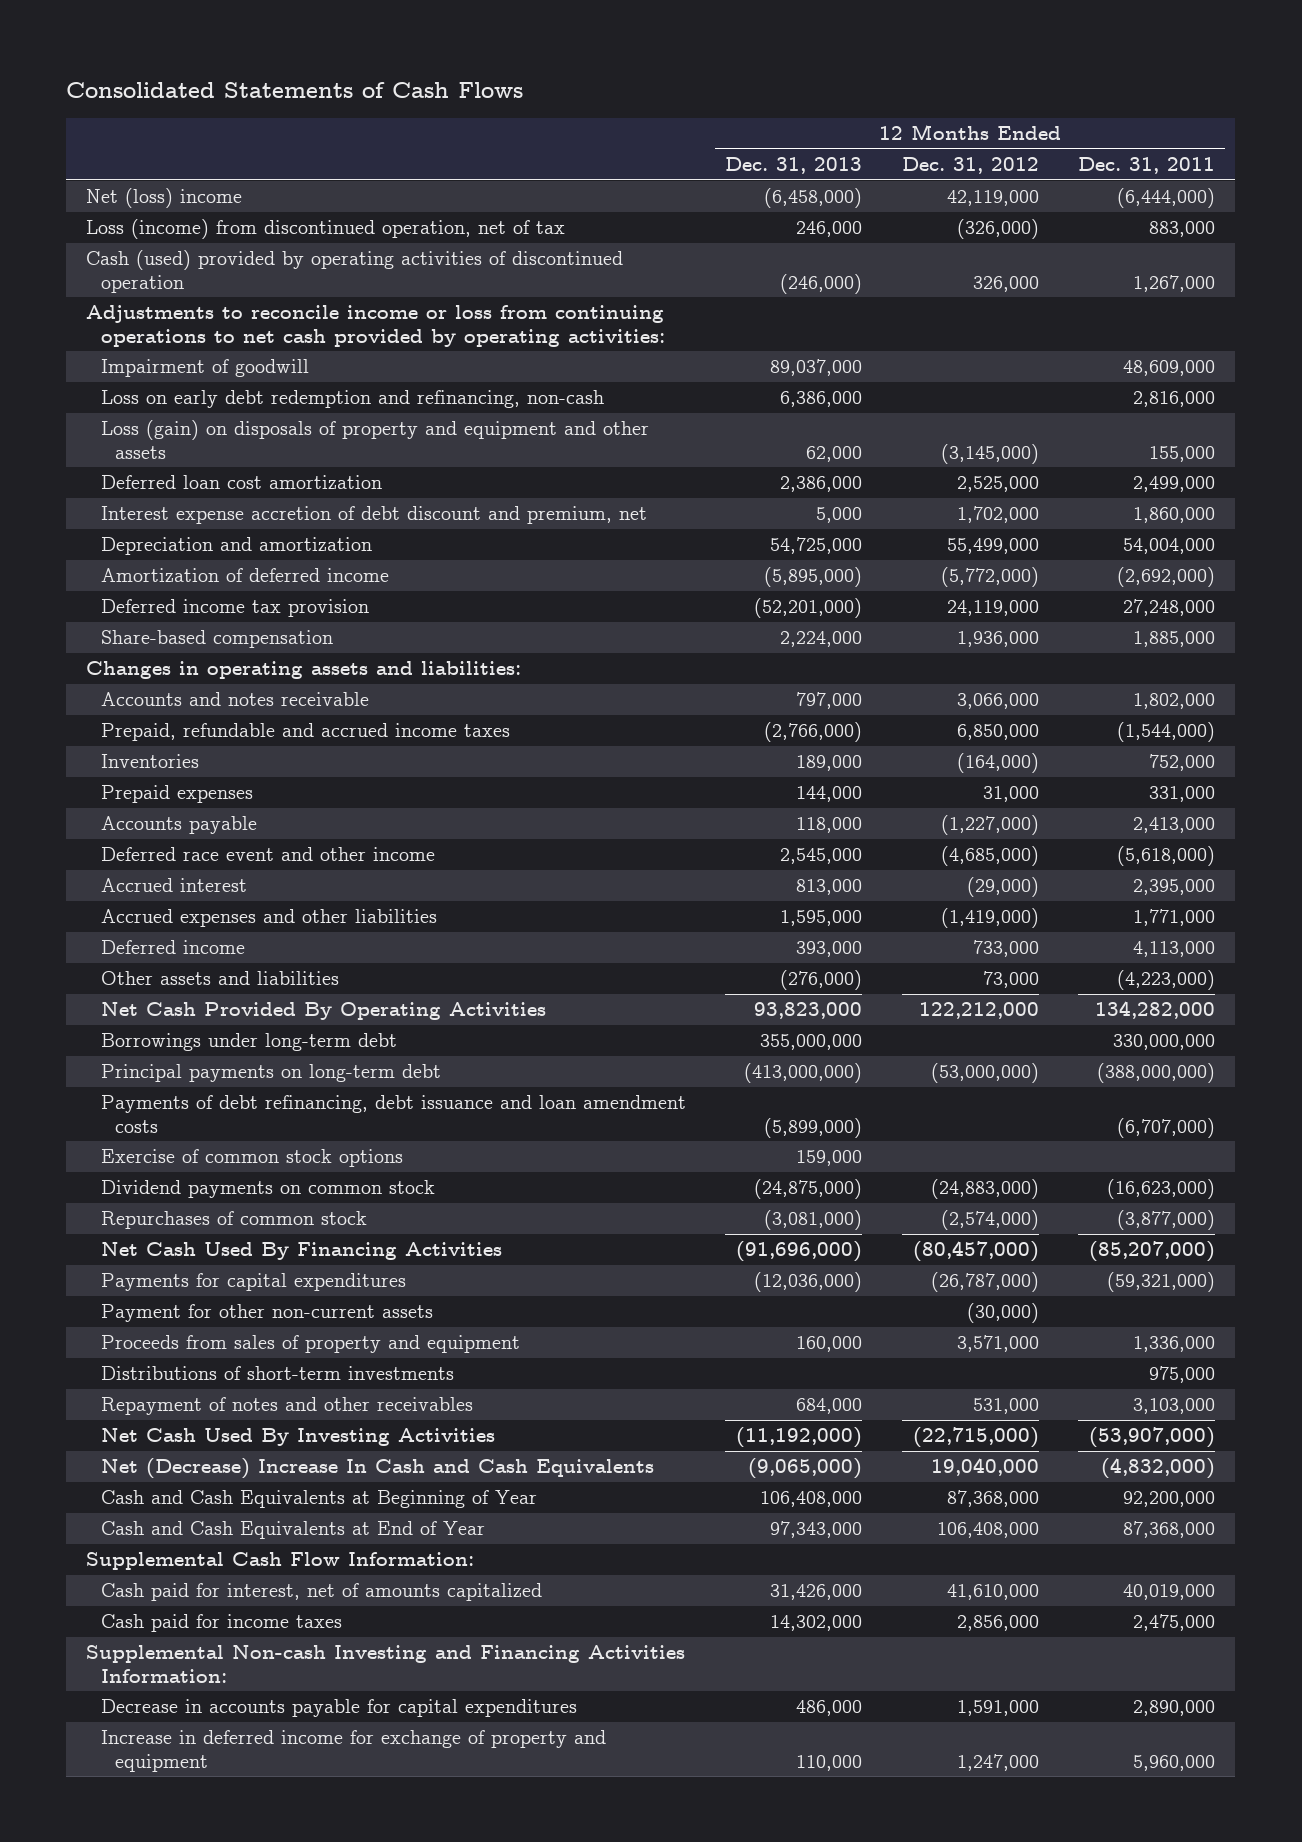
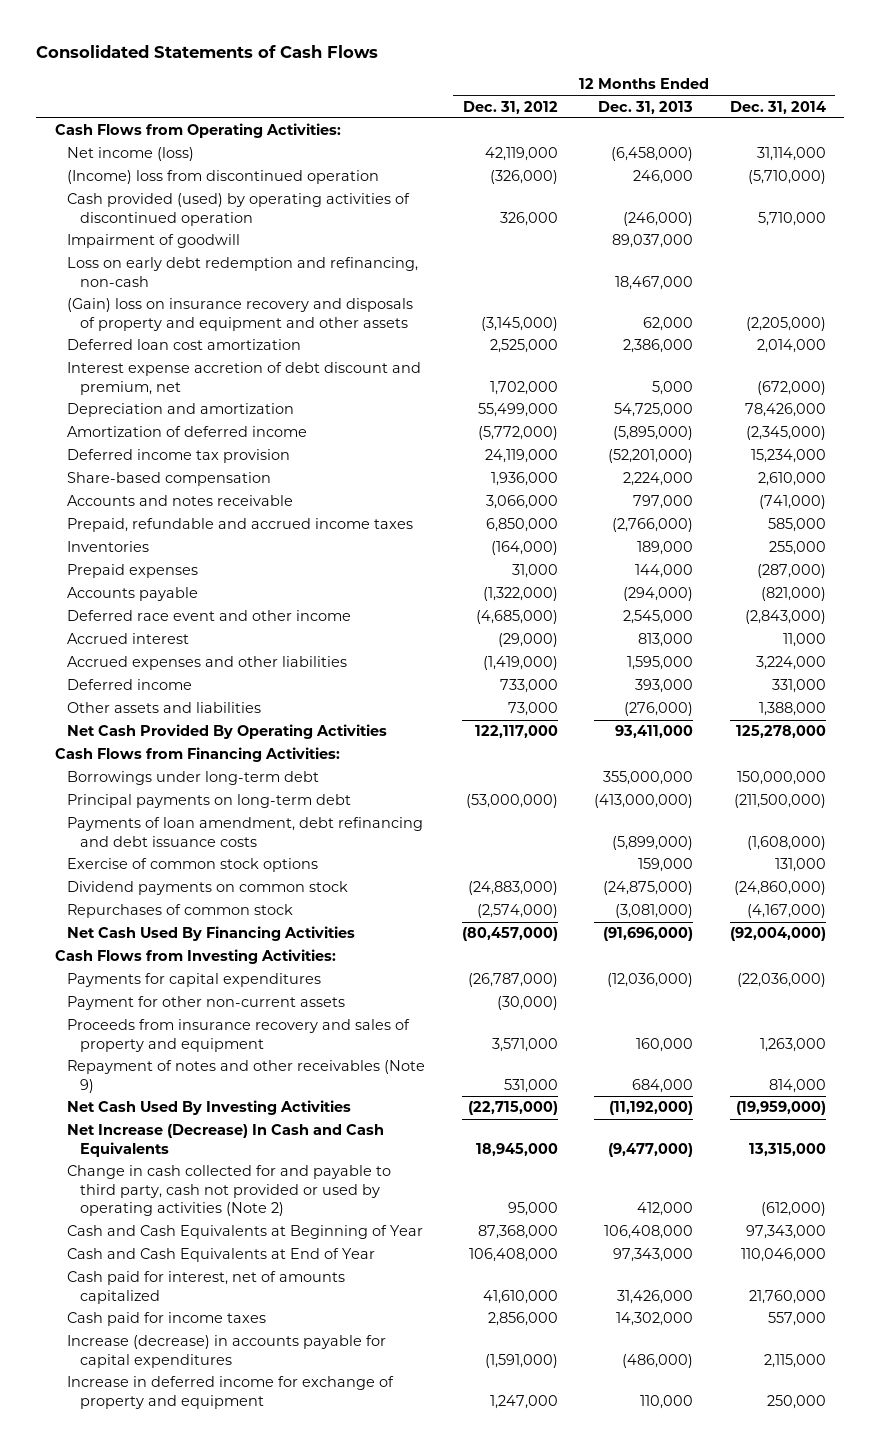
[1078,157,1216,175] Dec. 31, 2011 -> none
none -> [729,100,826,114] Dec. 31, 2014
[86,305,665,347] Adjustments to reconcile income or loss from continuing operations to net cash provided by operating activities: -> none
none -> [54,123,341,139] Cash Flows from Operating Activities:
[86,188,243,209] Net (loss) income -> [67,147,195,162] Net income (loss)
[86,219,566,240] Loss (income) from discontinued operation, net of tax -> [67,170,380,185] (Income) loss from discontinued operation
[86,250,624,293] Cash (used) provided by operating activities of discontinued operation -> [67,193,411,226] Cash provided (used) by operating activities of discontinued operation
[780,391,863,408] 6,386,000 -> [615,275,694,290] 18,467,000
[100,420,649,459] Loss (gain) on disposals of property and equipment and other assets -> [67,298,414,331] (Gain) loss on insurance recovery and disposals of property and equipment and other assets
[86,661,522,680] Changes in operating assets and liabilities: -> none
[796,817,863,834] 118,000 -> [623,587,694,602] (294,000)
[940,815,1039,836] (1,227,000) -> [482,587,558,602] (1,322,000)
[754,1002,863,1020] 93,823,000 -> [615,725,694,739] 93,411,000
[918,1002,1039,1020] 122,212,000 -> [474,725,558,739] 122,117,000
none -> [54,747,340,763] Cash Flows from Financing Activities:
[100,1095,686,1133] Payments of debt refinancing, debt issuance and loan amendment costs -> [67,817,424,847] Payments of loan amendment, debt refinancing and debt issuance costs
none -> [54,949,336,965] Cash Flows from Investing Activities:
[100,1366,454,1381] Distributions of short-term investments -> none
[100,1335,520,1354] Proceeds from sales of property and equipment -> [67,1019,411,1052] Proceeds from insurance recovery and sales of property and equipment
[100,1397,473,1416] Repayment of notes and other receivables -> [67,1060,426,1093] Repayment of notes and other receivables (Note 9)
[100,1458,654,1480] Net (Decrease) Increase In Cash and Cash Equivalents -> [67,1124,385,1157] Net Increase (Decrease) In Cash and Cash Equivalents
[748,1458,863,1480] (9,065,000) -> [608,1142,694,1157] (9,477,000)
[930,1458,1039,1477] 19,040,000 -> [475,1142,558,1156] 18,945,000
none -> [67,1165,392,1217] Change in cash collected for and payable to third party, cash not provided or used by operating activities (Note 2)
[86,1552,475,1571] Supplemental Cash Flow Information: -> none
[86,1645,686,1683] Supplemental Non-cash Investing and Financing Activities Information: -> none
[100,1699,577,1718] Decrease in accounts payable for capital expenditures -> [67,1335,387,1368] Increase (decrease) in accounts payable for capital expenditures
[796,1700,863,1717] 486,000 -> [622,1353,694,1368] (486,000)
[956,1700,1039,1717] 1,591,000 -> [484,1353,558,1368] (1,591,000)

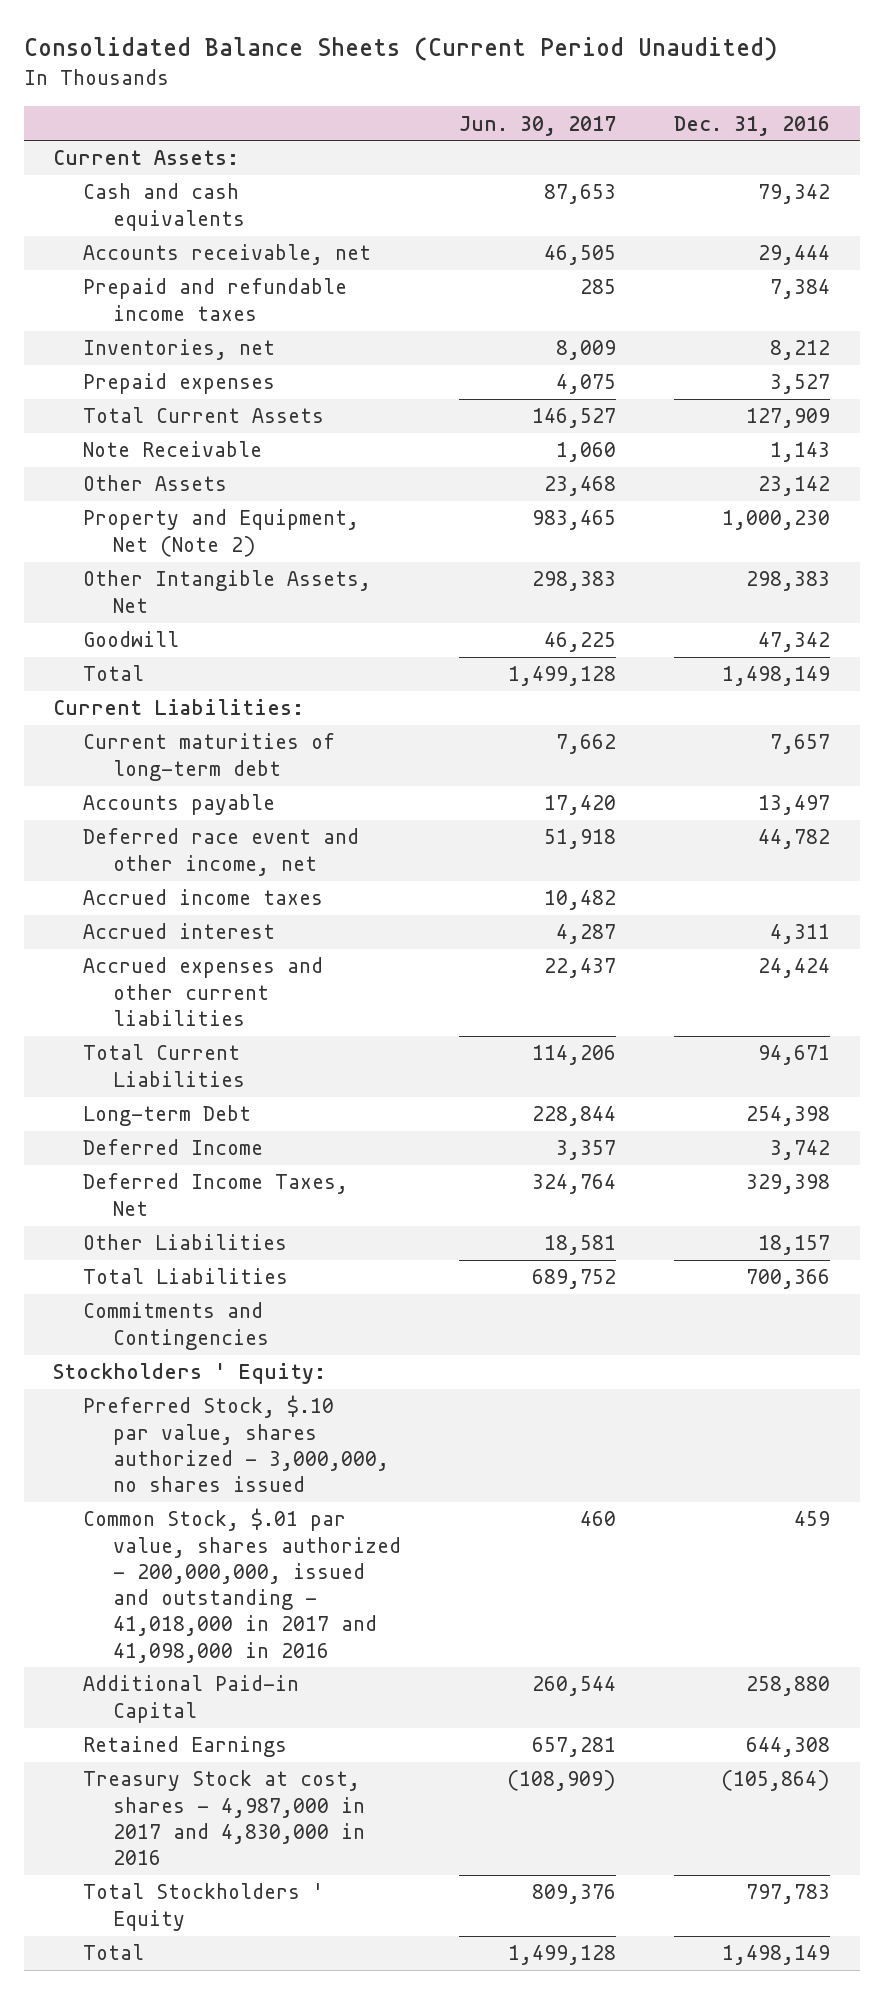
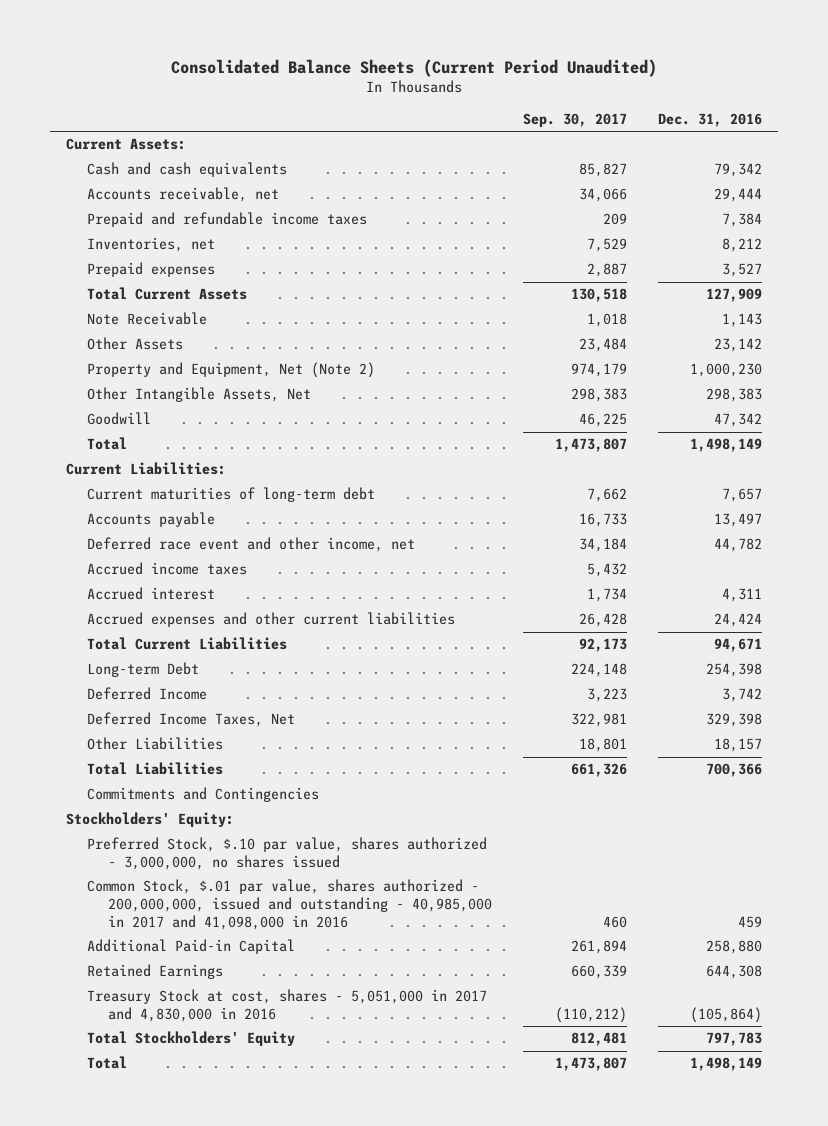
[458,115,616,136] Jun. 30, 2017 -> none
none -> [523,113,628,128] Sep. 30, 2017
[52,1363,326,1385] Stockholders ' Equity: -> [65,812,234,828] Stockholders' Equity:
[82,1508,401,1663] Common Stock, $.01 par value, shares authorized - 200,000,000, issued and outstanding - 41,018,000 in 2017 and 41,098,000 in 2016 -> [87,879,493,931] Common Stock, $.01 par value, shares authorized - 200,000,000, issued and outstanding - 40,985,000 in 2017 and 41,098,000 in 2016
[82,1770,365,1866] Treasury Stock at cost, shares - 4,987,000 in 2017 and 4,830,000 in 2016 -> [87,989,488,1023] Treasury Stock at cost, shares - 5,051,000 in 2017 and 4,830,000 in 2016
[82,1883,324,1931] Total Stockholders ' Equity -> [87,1031,296,1047] Total Stockholders' Equity

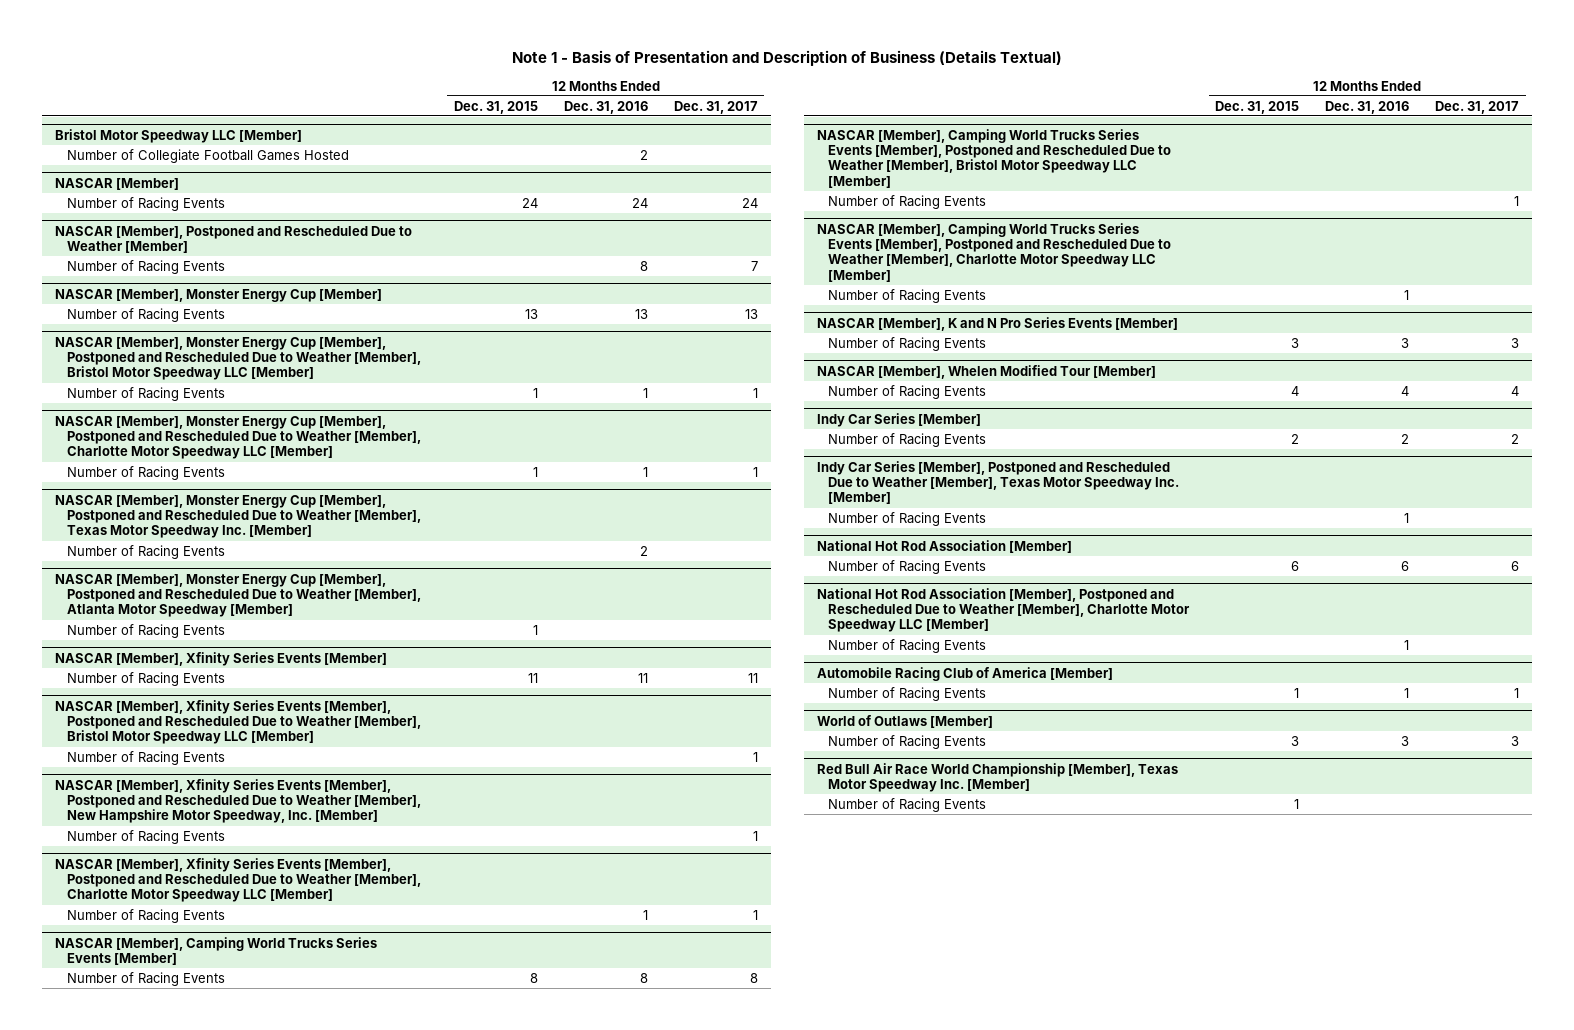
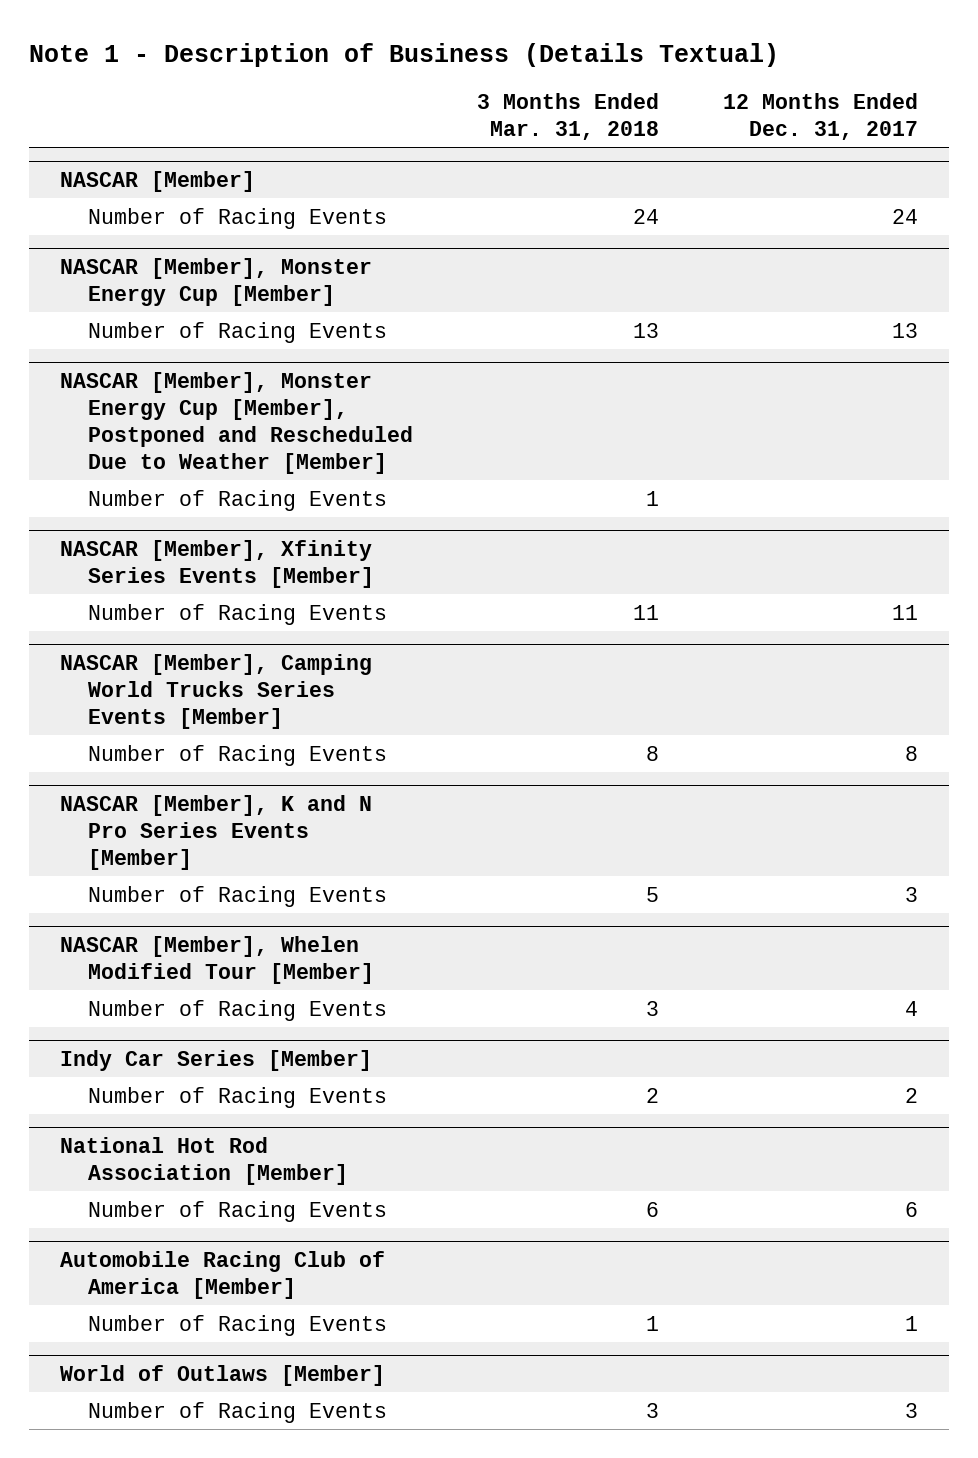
[512,49,1063,66] Note 1 - Basis of Presentation and Description of Business (Details Textual) -> [28,43,779,68] Note 1 - Description of Business (Details Textual)
[453,100,538,114] Dec. 31, 2015 -> none
[563,100,648,114] Dec. 31, 2016 -> none
none -> [477,93,660,141] 3 Months Ended Mar. 31, 2018
[55,128,303,143] Bristol Motor Speedway LLC [Member] -> none
[66,148,349,163] Number of Collegiate Football Games Hosted -> none
[55,225,413,253] NASCAR [Member], Postponed and Rescheduled Due to Weather [Member] -> none
[66,259,225,274] Number of Racing Events -> none
[55,336,421,381] NASCAR [Member], Monster Energy Cup [Member], Postponed and Rescheduled Due to Weather [Member], Bristol Motor Speedway LLC [Member] -> none
[66,386,225,401] Number of Racing Events -> none
[55,415,421,460] NASCAR [Member], Monster Energy Cup [Member], Postponed and Rescheduled Due to Weather [Member], Charlotte Motor Speedway LLC [Member] -> none
[66,465,225,480] Number of Racing Events -> none
[55,494,421,539] NASCAR [Member], Monster Energy Cup [Member], Postponed and Rescheduled Due to Weather [Member], Texas Motor Speedway Inc. [Member] -> none
[66,544,225,559] Number of Racing Events -> none
[55,573,421,618] NASCAR [Member], Monster Energy Cup [Member], Postponed and Rescheduled Due to Weather [Member], Atlanta Motor Speedway [Member] -> [60,372,414,474] NASCAR [Member], Monster Energy Cup [Member], Postponed and Rescheduled Due to Weather [Member]
[55,699,421,745] NASCAR [Member], Xfinity Series Events [Member], Postponed and Rescheduled Due to Weather [Member], Bristol Motor Speedway LLC [Member] -> none
[66,750,225,765] Number of Racing Events -> none
[55,778,421,824] NASCAR [Member], Xfinity Series Events [Member], Postponed and Rescheduled Due to Weather [Member], New Hampshire Motor Speedway, Inc. [Member] -> none
[66,829,225,844] Number of Racing Events -> none
[55,857,421,903] NASCAR [Member], Xfinity Series Events [Member], Postponed and Rescheduled Due to Weather [Member], Charlotte Motor Speedway LLC [Member] -> none
[66,908,225,923] Number of Racing Events -> none
[816,128,1172,188] NASCAR [Member], Camping World Trucks Series Events [Member], Postponed and Rescheduled Due to Weather [Member], Bristol Motor Speedway LLC [Member] -> none
[828,194,987,209] Number of Racing Events -> none
[816,222,1172,282] NASCAR [Member], Camping World Trucks Series Events [Member], Postponed and Rescheduled Due to Weather [Member], Charlotte Motor Speedway LLC [Member] -> none
[828,288,987,303] Number of Racing Events -> none
[816,460,1180,505] Indy Car Series [Member], Postponed and Rescheduled Due to Weather [Member], Texas Motor Speedway Inc. [Member] -> none
[828,511,987,526] Number of Racing Events -> none
[816,587,1191,633] National Hot Rod Association [Member], Postponed and Rescheduled Due to Weather [Member], Charlotte Motor Speedway LLC [Member] -> none
[828,638,987,653] Number of Racing Events -> none
[816,762,1178,792] Red Bull Air Race World Championship [Member], Texas Motor Speedway Inc. [Member] -> none
[828,797,987,812] Number of Racing Events -> none

